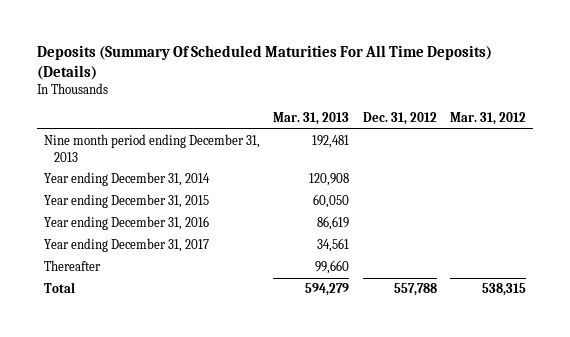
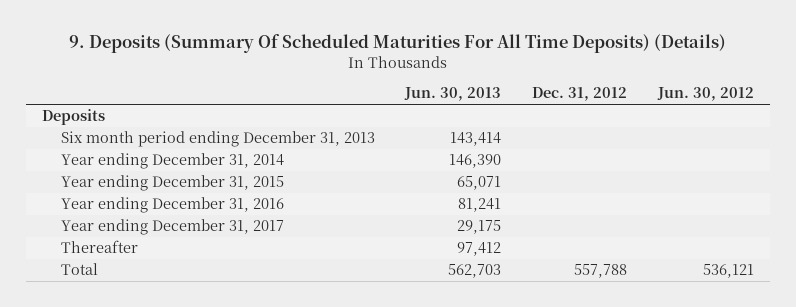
[37,45,493,80] Deposits (Summary Of Scheduled Maturities For All Time Deposits) (Details) -> [68,34,726,54] 9. Deposits (Summary Of Scheduled Maturities For All Time Deposits) (Details)
[273,112,350,126] Mar. 31, 2013 -> none
[450,112,527,126] Mar. 31, 2012 -> none
none -> [404,87,502,102] Jun. 30, 2013
none -> [657,87,755,102] Jun. 30, 2012
none -> [41,109,105,126] Deposits
[43,134,260,162] Nine month period ending December 31, 2013 -> [60,131,375,148] Six month period ending December 31, 2013

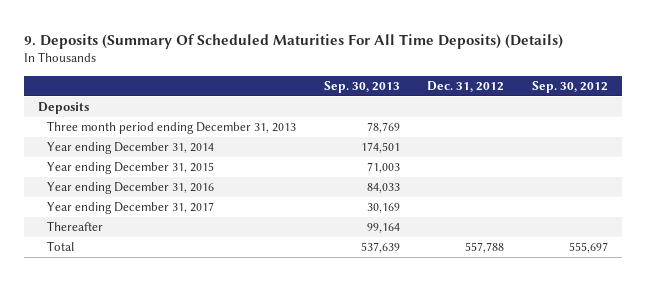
[404,87,502,102] Jun. 30, 2013 -> none
[657,87,755,102] Jun. 30, 2012 -> none
none -> [323,80,400,93] Sep. 30, 2013
none -> [532,80,609,93] Sep. 30, 2012
[60,131,375,148] Six month period ending December 31, 2013 -> [47,121,297,135] Three month period ending December 31, 2013

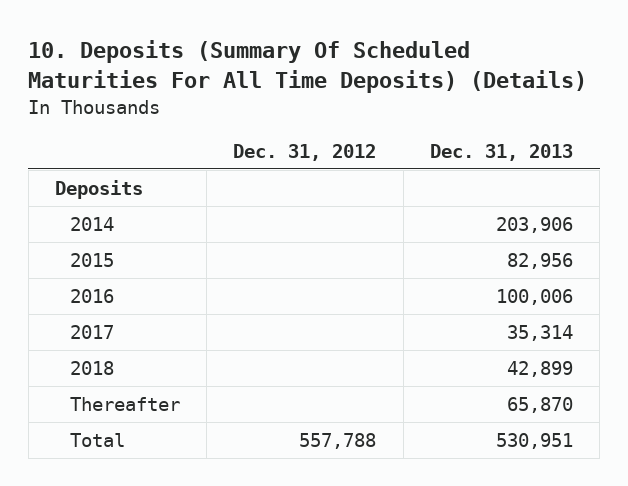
[24,33,564,49] 9. Deposits (Summary Of Scheduled Maturities For All Time Deposits) (Details) -> [28,40,588,93] 10. Deposits (Summary Of Scheduled Maturities For All Time Deposits) (Details)
[323,80,400,93] Sep. 30, 2013 -> none
[532,80,609,93] Sep. 30, 2012 -> none
none -> [429,143,573,161] Dec. 31, 2013
[47,121,297,135] Three month period ending December 31, 2013 -> [69,216,114,231] 2014
[47,142,215,155] Year ending December 31, 2014 -> [69,252,114,267] 2015
[47,162,215,175] Year ending December 31, 2015 -> [69,288,114,303] 2016
[47,182,215,195] Year ending December 31, 2016 -> [69,324,114,339] 2017
[47,202,215,215] Year ending December 31, 2017 -> [69,360,114,375] 2018

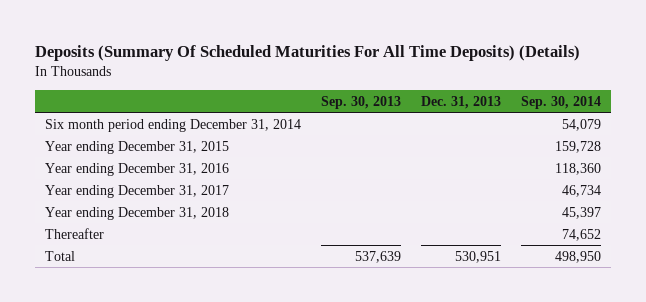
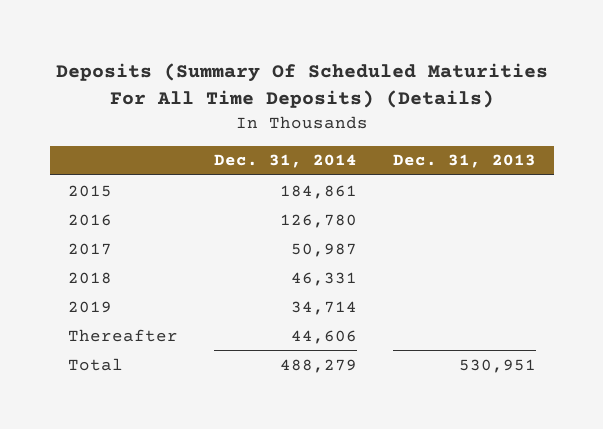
[320,95,401,109] Sep. 30, 2013 -> none
[521,95,602,109] Sep. 30, 2014 -> none
none -> [213,154,357,169] Dec. 31, 2014
[44,118,301,132] Six month period ending December 31, 2014 -> [67,184,112,197] 2015
[44,140,229,154] Year ending December 31, 2015 -> [67,213,112,226] 2016
[44,162,229,176] Year ending December 31, 2016 -> [67,242,112,255] 2017
[44,184,229,198] Year ending December 31, 2017 -> [67,271,112,284] 2018
[44,206,229,220] Year ending December 31, 2018 -> [67,300,112,313] 2019

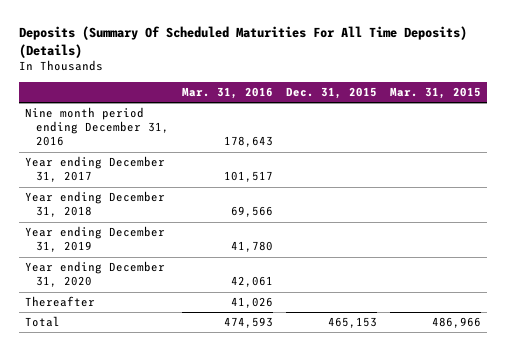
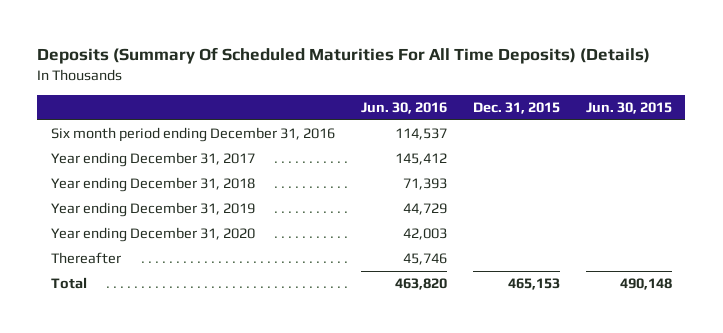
[182,86,274,99] Mar. 31, 2016 -> none
[390,86,482,99] Mar. 31, 2015 -> none
none -> [360,102,447,115] Jun. 30, 2016
none -> [586,102,673,115] Jun. 30, 2015
[25,107,170,147] Nine month period ending December 31, 2016 -> [50,127,335,143] Six month period ending December 31, 2016

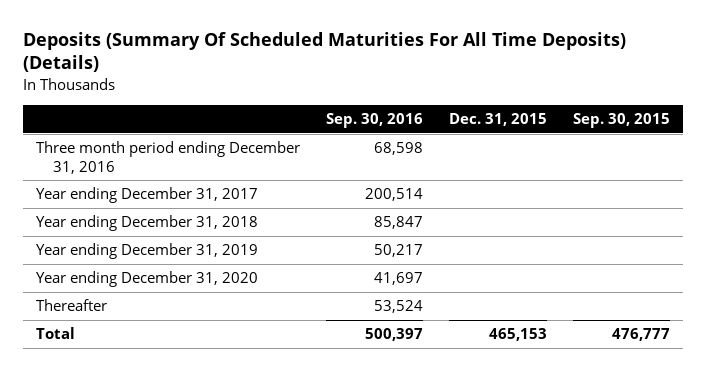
[360,102,447,115] Jun. 30, 2016 -> none
[586,102,673,115] Jun. 30, 2015 -> none
none -> [325,113,423,129] Sep. 30, 2016
none -> [572,113,670,129] Sep. 30, 2015
[50,127,335,143] Six month period ending December 31, 2016 -> [35,141,300,174] Three month period ending December 31, 2016

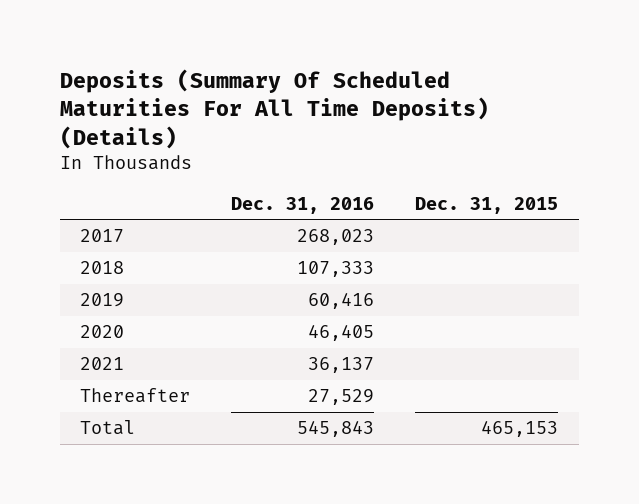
[325,113,423,129] Sep. 30, 2016 -> none
[572,113,670,129] Sep. 30, 2015 -> none
none -> [231,196,375,214] Dec. 31, 2016
[35,141,300,174] Three month period ending December 31, 2016 -> [80,229,125,243] 2017
[35,187,258,204] Year ending December 31, 2017 -> [80,261,125,275] 2018
[35,215,258,232] Year ending December 31, 2018 -> [80,293,125,308] 2019
[35,243,258,260] Year ending December 31, 2019 -> [80,325,125,339] 2020
[35,271,258,288] Year ending December 31, 2020 -> [80,357,125,371] 2021

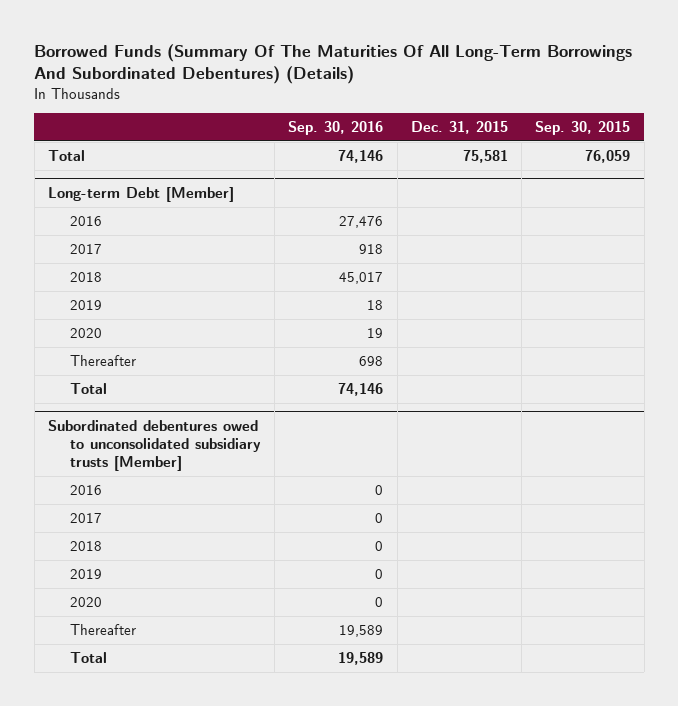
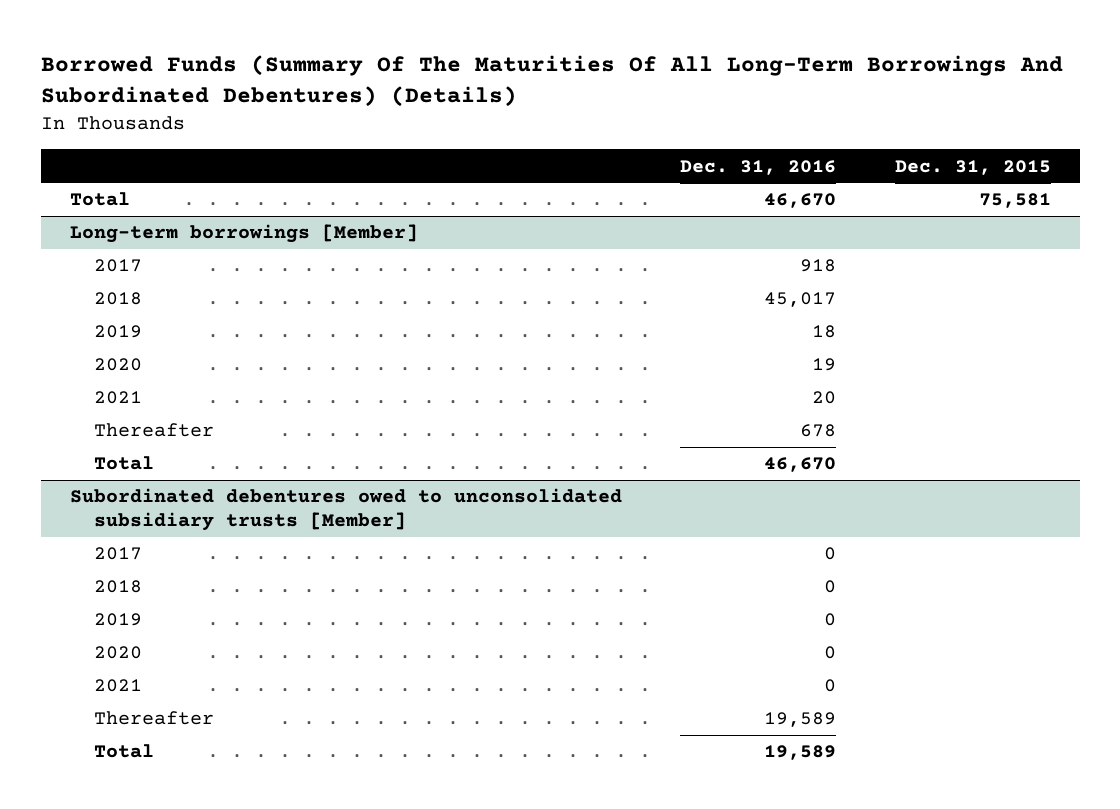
[288,121,384,136] Sep. 30, 2016 -> none
[535,121,631,136] Sep. 30, 2015 -> none
none -> [680,159,837,175] Dec. 31, 2016
[69,215,102,226] 2016 -> none
[47,186,234,202] Long-term Debt [Member] -> [69,224,418,244] Long-term borrowings [Member]
none -> [94,391,143,405] 2021
[69,484,102,495] 2016 -> none
none -> [94,679,143,693] 2021

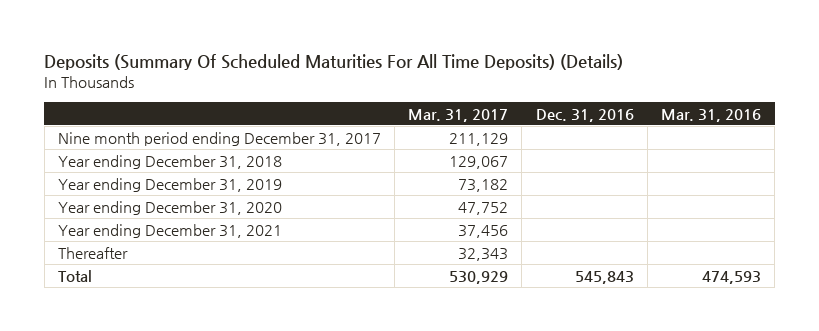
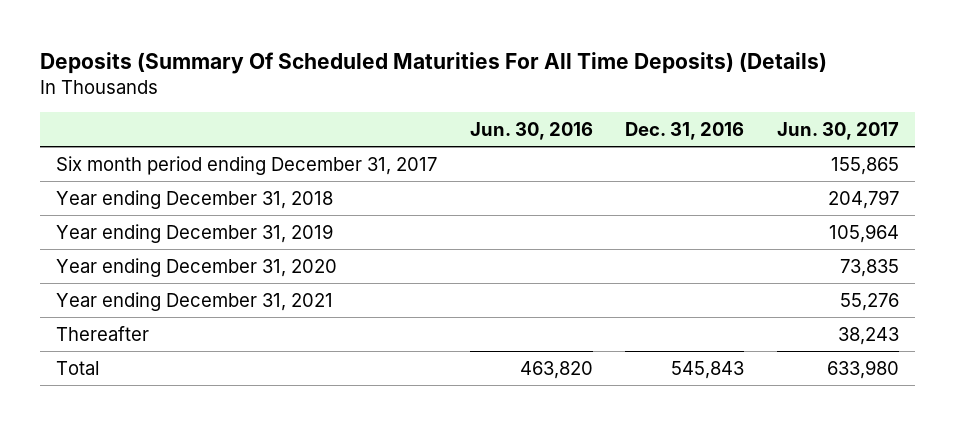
[408,108,509,122] Mar. 31, 2017 -> none
[661,108,762,122] Mar. 31, 2016 -> none
none -> [469,121,593,140] Jun. 30, 2016
none -> [776,121,899,140] Jun. 30, 2017
[57,131,381,146] Nine month period ending December 31, 2017 -> [56,155,438,175] Six month period ending December 31, 2017

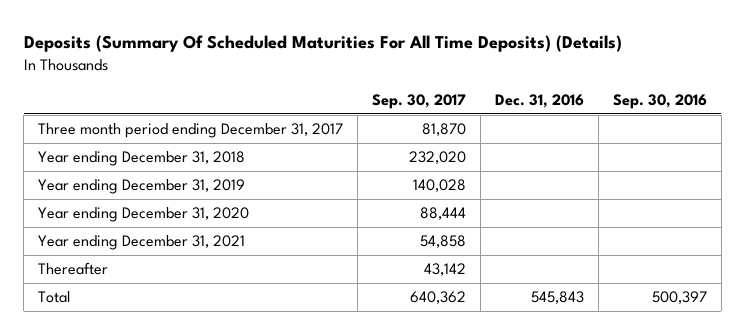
[469,121,593,140] Jun. 30, 2016 -> none
[776,121,899,140] Jun. 30, 2017 -> none
none -> [372,93,467,109] Sep. 30, 2017
none -> [612,93,707,109] Sep. 30, 2016
[56,155,438,175] Six month period ending December 31, 2017 -> [38,123,344,139] Three month period ending December 31, 2017

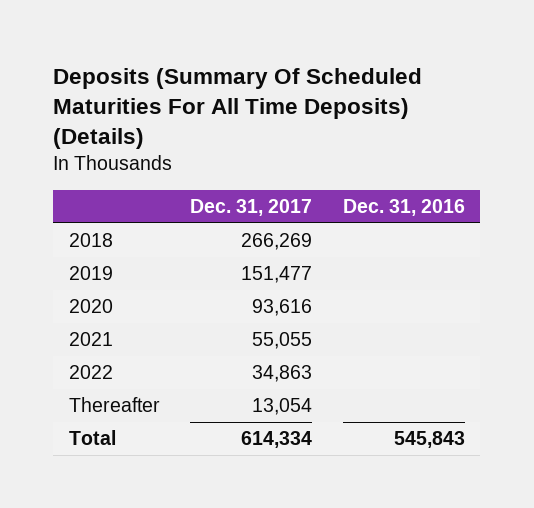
[372,93,467,109] Sep. 30, 2017 -> none
[612,93,707,109] Sep. 30, 2016 -> none
none -> [190,198,313,216] Dec. 31, 2017
[38,123,344,139] Three month period ending December 31, 2017 -> [68,233,113,248] 2018
[38,151,246,167] Year ending December 31, 2018 -> [68,266,113,281] 2019
[38,179,246,195] Year ending December 31, 2019 -> [68,299,113,314] 2020
[38,207,250,223] Year ending December 31, 2020 -> [68,332,113,347] 2021
[38,235,246,251] Year ending December 31, 2021 -> [68,365,113,380] 2022

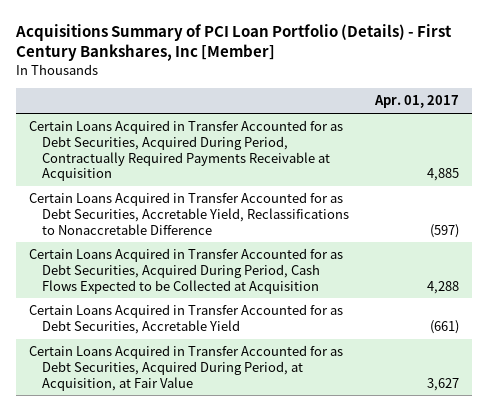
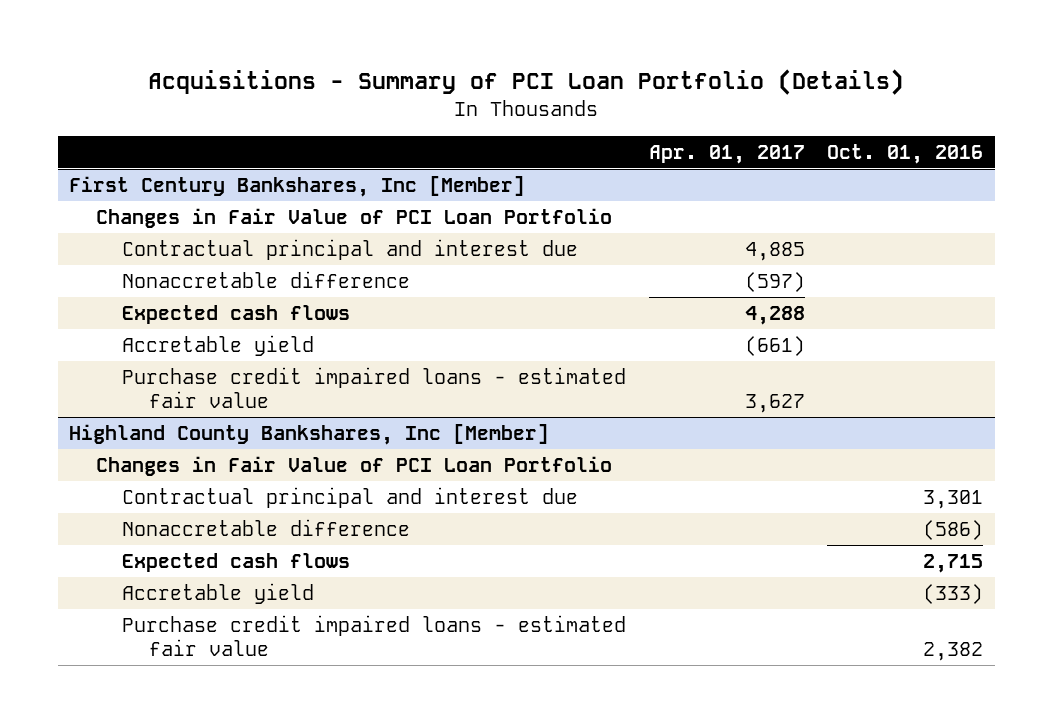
[15,23,453,61] Acquisitions Summary of PCI Loan Portfolio (Details) - First Century Bankshares, Inc [Member] -> [148,69,905,96] Acquisitions - Summary of PCI Loan Portfolio (Details)
none -> [827,143,984,164] Oct. 01, 2016
[28,120,343,182] Certain Loans Acquired in Transfer Accounted for as Debt Securities, Acquired During Period, Contractually Required Payments Receivable at Acquisition -> none
[28,192,350,235] Certain Loans Acquired in Transfer Accounted for as Debt Securities, Accretable Yield, Reclassifications to Nonaccretable Difference -> none
[28,248,343,294] Certain Loans Acquired in Transfer Accounted for as Debt Securities, Acquired During Period, Cash Flows Expected to be Collected at Acquisition -> none
[28,304,343,335] Certain Loans Acquired in Transfer Accounted for as Debt Securities, Accretable Yield -> none
[28,345,343,391] Certain Loans Acquired in Transfer Accounted for as Debt Securities, Acquired During Period, at Acquisition, at Fair Value -> none
none -> [69,175,526,197] First Century Bankshares, Inc [Member]
none -> [95,207,612,228] Changes in Fair Value of PCI Loan Portfolio
none -> [122,238,579,260] Contractual principal and interest due
none -> [122,270,411,288] Nonaccretable difference
none -> [122,304,351,324] Expected cash flows
none -> [122,334,315,356] Accretable yield
none -> [122,366,627,408] Purchase credit impaired loans - estimated fair value
none -> [69,423,550,445] Highland County Bankshares, Inc [Member]
none -> [95,455,612,476] Changes in Fair Value of PCI Loan Portfolio
none -> [122,486,579,508] Contractual principal and interest due
none -> [122,518,411,536] Nonaccretable difference
none -> [122,552,351,572] Expected cash flows
none -> [122,582,315,604] Accretable yield
none -> [122,614,627,656] Purchase credit impaired loans - estimated fair value

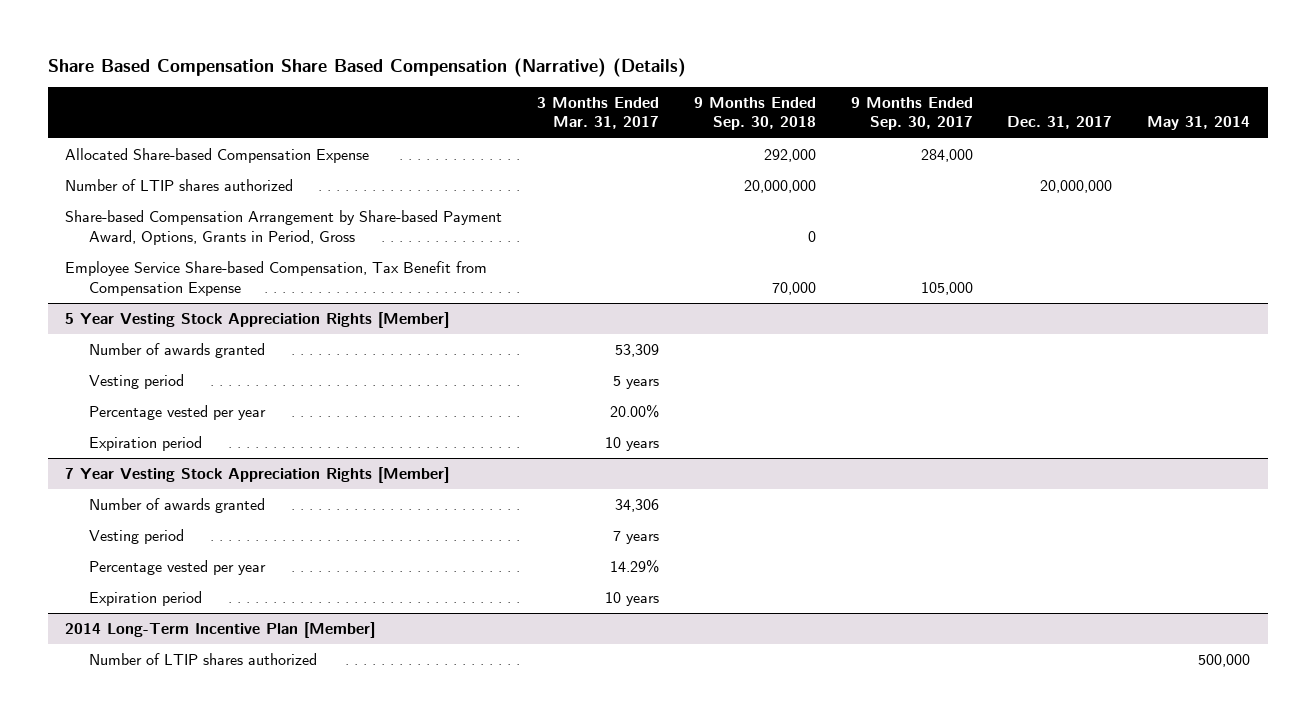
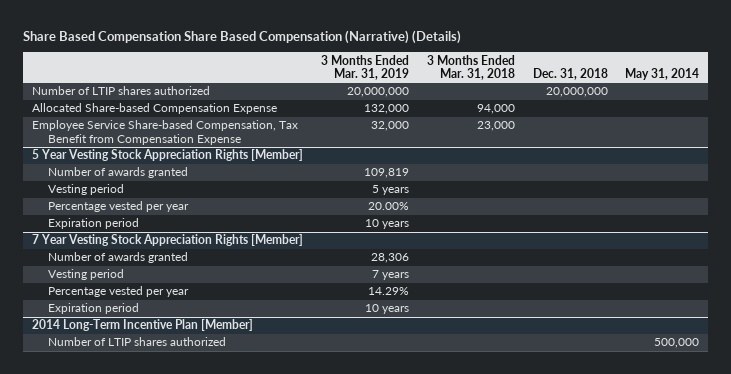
[537,96,660,130] 3 Months Ended Mar. 31, 2017 -> none
[693,96,816,131] 9 Months Ended Sep. 30, 2018 -> none
[850,96,973,131] 9 Months Ended Sep. 30, 2017 -> none
[1007,116,1113,130] Dec. 31, 2017 -> none
none -> [320,54,409,81] 3 Months Ended Mar. 31, 2019
none -> [426,54,515,81] 3 Months Ended Mar. 31, 2018
none -> [532,68,608,81] Dec. 31, 2018
[65,210,503,245] Share-based Compensation Arrangement by Share-based Payment Award, Options, Grants in Period, Gross -> none
[65,148,370,164] Allocated Share-based Compensation Expense -> [32,103,278,115] Allocated Share-based Compensation Expense

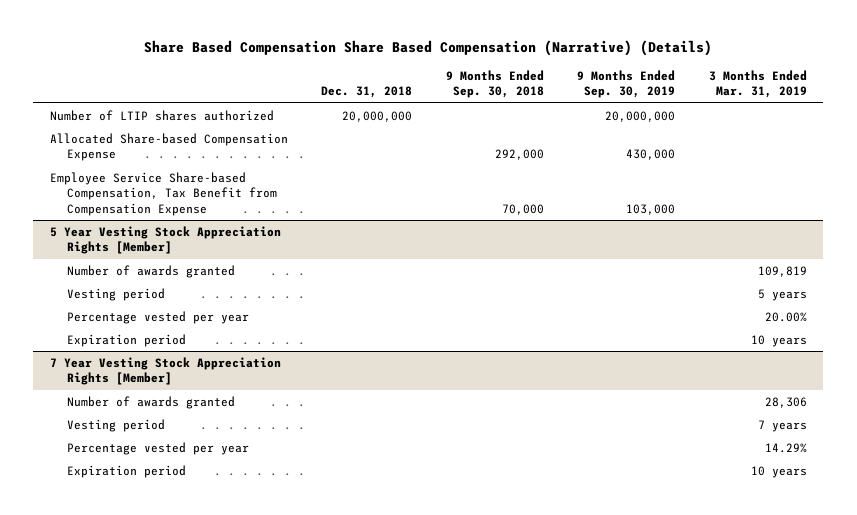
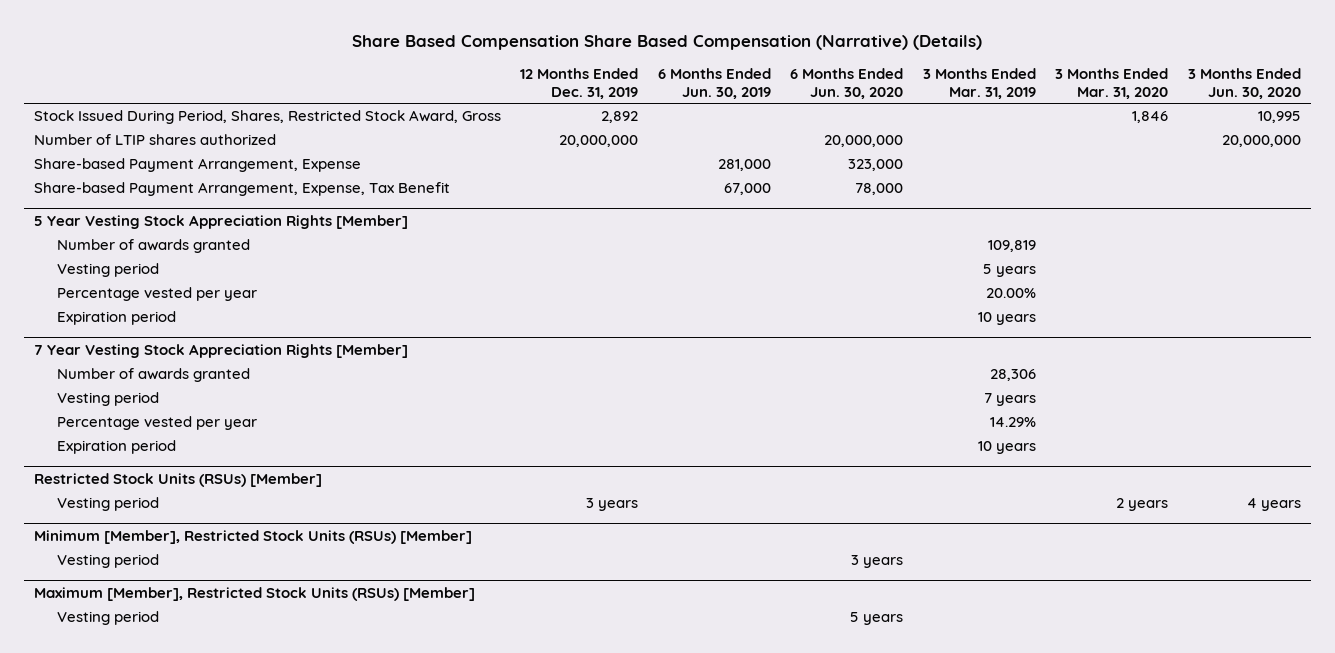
[321,86,413,99] Dec. 31, 2018 -> none
[445,69,544,99] 9 Months Ended Sep. 30, 2018 -> none
[577,69,676,99] 9 Months Ended Sep. 30, 2019 -> none
none -> [520,68,639,99] 12 Months Ended Dec. 31, 2019
none -> [657,68,771,99] 6 Months Ended Jun. 30, 2019
none -> [790,68,904,99] 6 Months Ended Jun. 30, 2020
none -> [1055,68,1169,99] 3 Months Ended Mar. 31, 2020
none -> [1187,68,1301,99] 3 Months Ended Jun. 30, 2020
none -> [33,110,501,125] Stock Issued During Period, Shares, Restricted Stock Award, Gross
[49,132,288,162] Allocated Share-based Compensation Expense -> [33,158,361,173] Share-based Payment Arrangement, Expense
[49,171,277,216] Employee Service Share-based Compensation, Tax Benefit from Compensation Expense -> [33,182,450,197] Share-based Payment Arrangement, Expense, Tax Benefit
none -> [33,473,322,488] Restricted Stock Units (RSUs) [Member]
none -> [56,497,159,512] Vesting period
none -> [33,530,472,545] Minimum [Member], Restricted Stock Units (RSUs) [Member]
none -> [56,554,159,569] Vesting period
none -> [33,587,475,602] Maximum [Member], Restricted Stock Units (RSUs) [Member]
none -> [56,611,159,626] Vesting period

